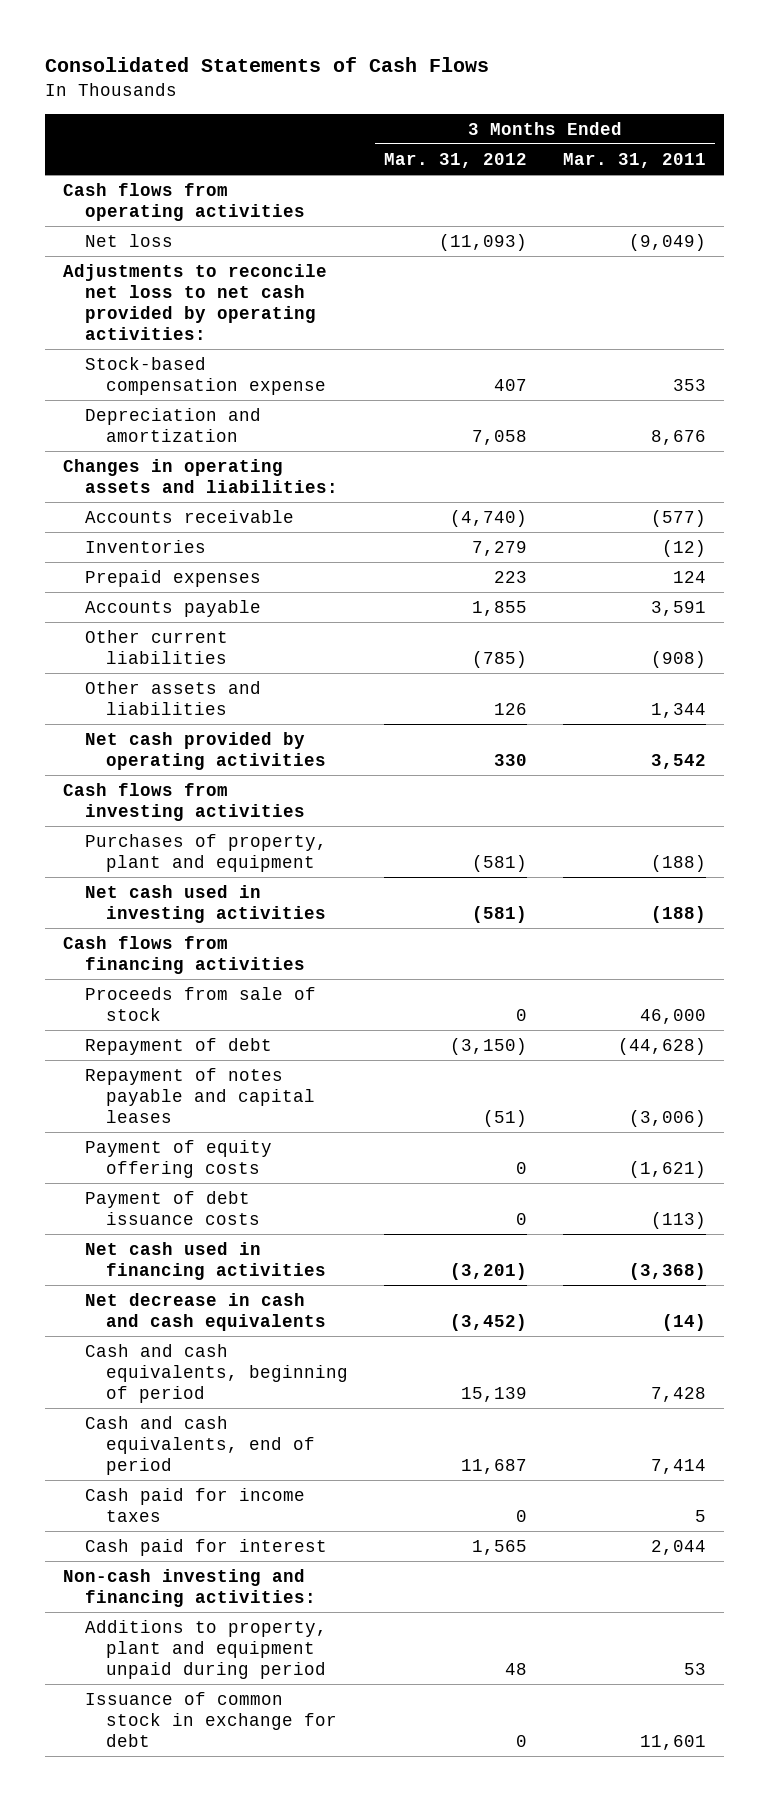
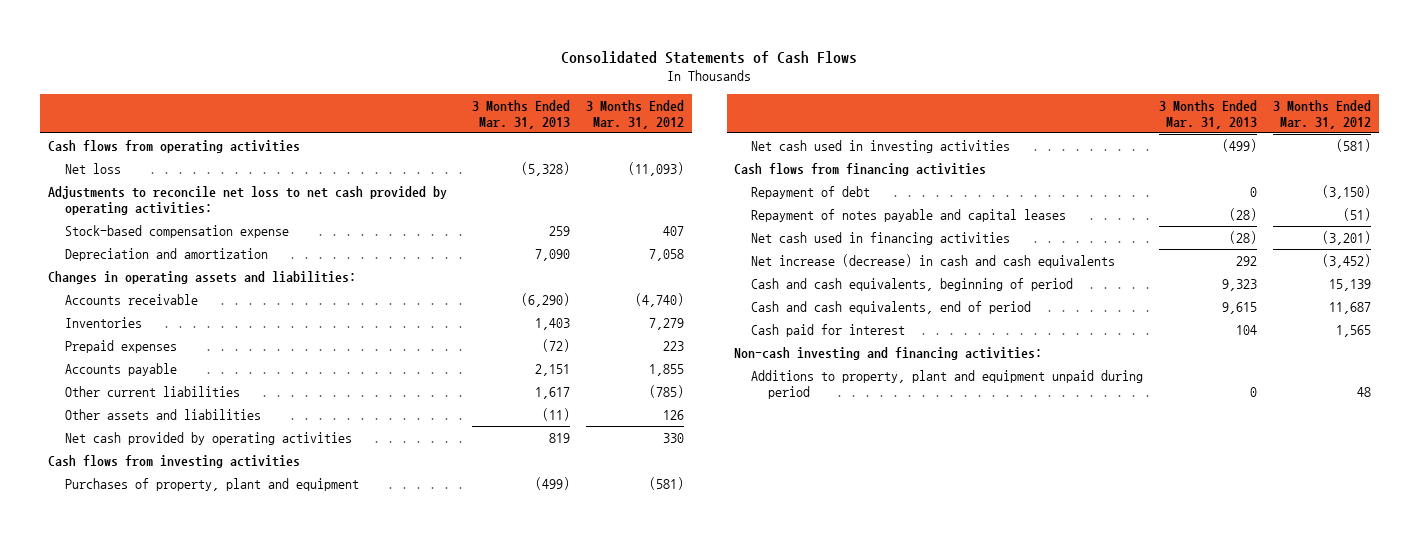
[563,152,707,168] Mar. 31, 2011 -> none
none -> [472,99,571,130] 3 Months Ended Mar. 31, 2013
[84,986,316,1021] Proceeds from sale of stock -> none
[84,1139,272,1178] Payment of equity offering costs -> none
[84,1190,260,1225] Payment of debt issuance costs -> none
[84,1292,326,1331] Net decrease in cash and cash equivalents -> [751,253,1116,268] Net increase (decrease) in cash and cash equivalents
[84,1487,305,1522] Cash paid for income taxes -> none
[84,1691,337,1747] Issuance of common stock in exchange for debt -> none

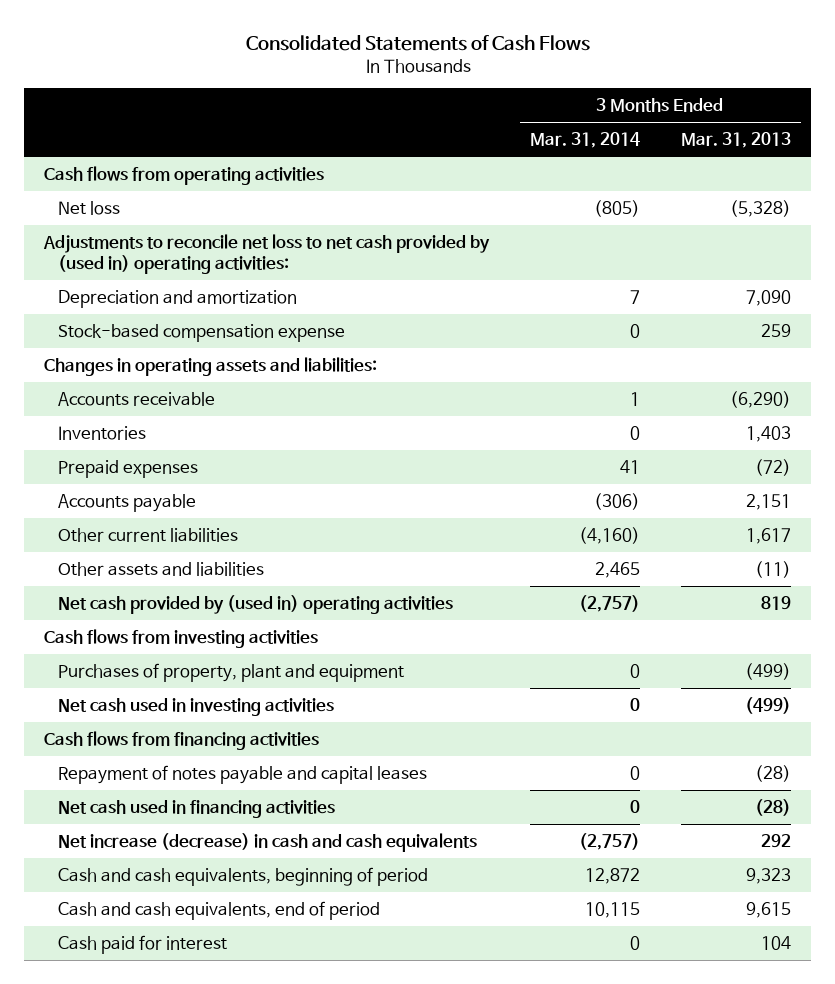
[586,99,685,130] 3 Months Ended Mar. 31, 2012 -> none
none -> [530,132,641,149] Mar. 31, 2014
[47,185,447,216] Adjustments to reconcile net loss to net cash provided by operating activities: -> [43,233,491,274] Adjustments to reconcile net loss to net cash provided by (used in) operating activities:
[64,224,289,238] Stock-based compensation expense -> [57,323,345,342] Stock-based compensation expense
[64,431,352,445] Net cash provided by operating activities -> [57,594,453,614] Net cash provided by (used in) operating activities
[751,185,871,199] Repayment of debt -> none
[734,346,1043,360] Non-cash investing and financing activities: -> none
[751,369,1144,400] Additions to property, plant and equipment unpaid during period -> none

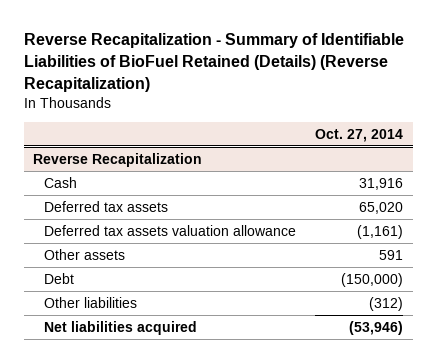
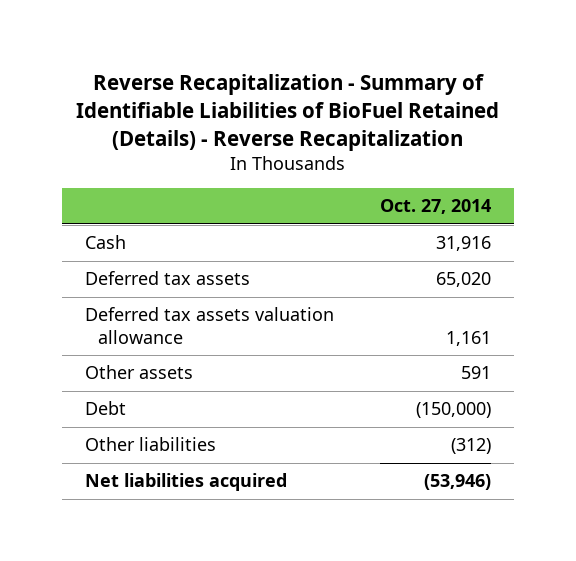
[23,33,404,92] Reverse Recapitalization - Summary of Identifiable Liabilities of BioFuel Retained (Details) (Reverse Recapitalization) -> [76,73,500,151] Reverse Recapitalization - Summary of Identifiable Liabilities of BioFuel Retained (Details) - Reverse Recapitalization
[33,152,203,167] Reverse Recapitalization -> none
[357,224,404,239] (1,161) -> [446,330,492,346] 1,161

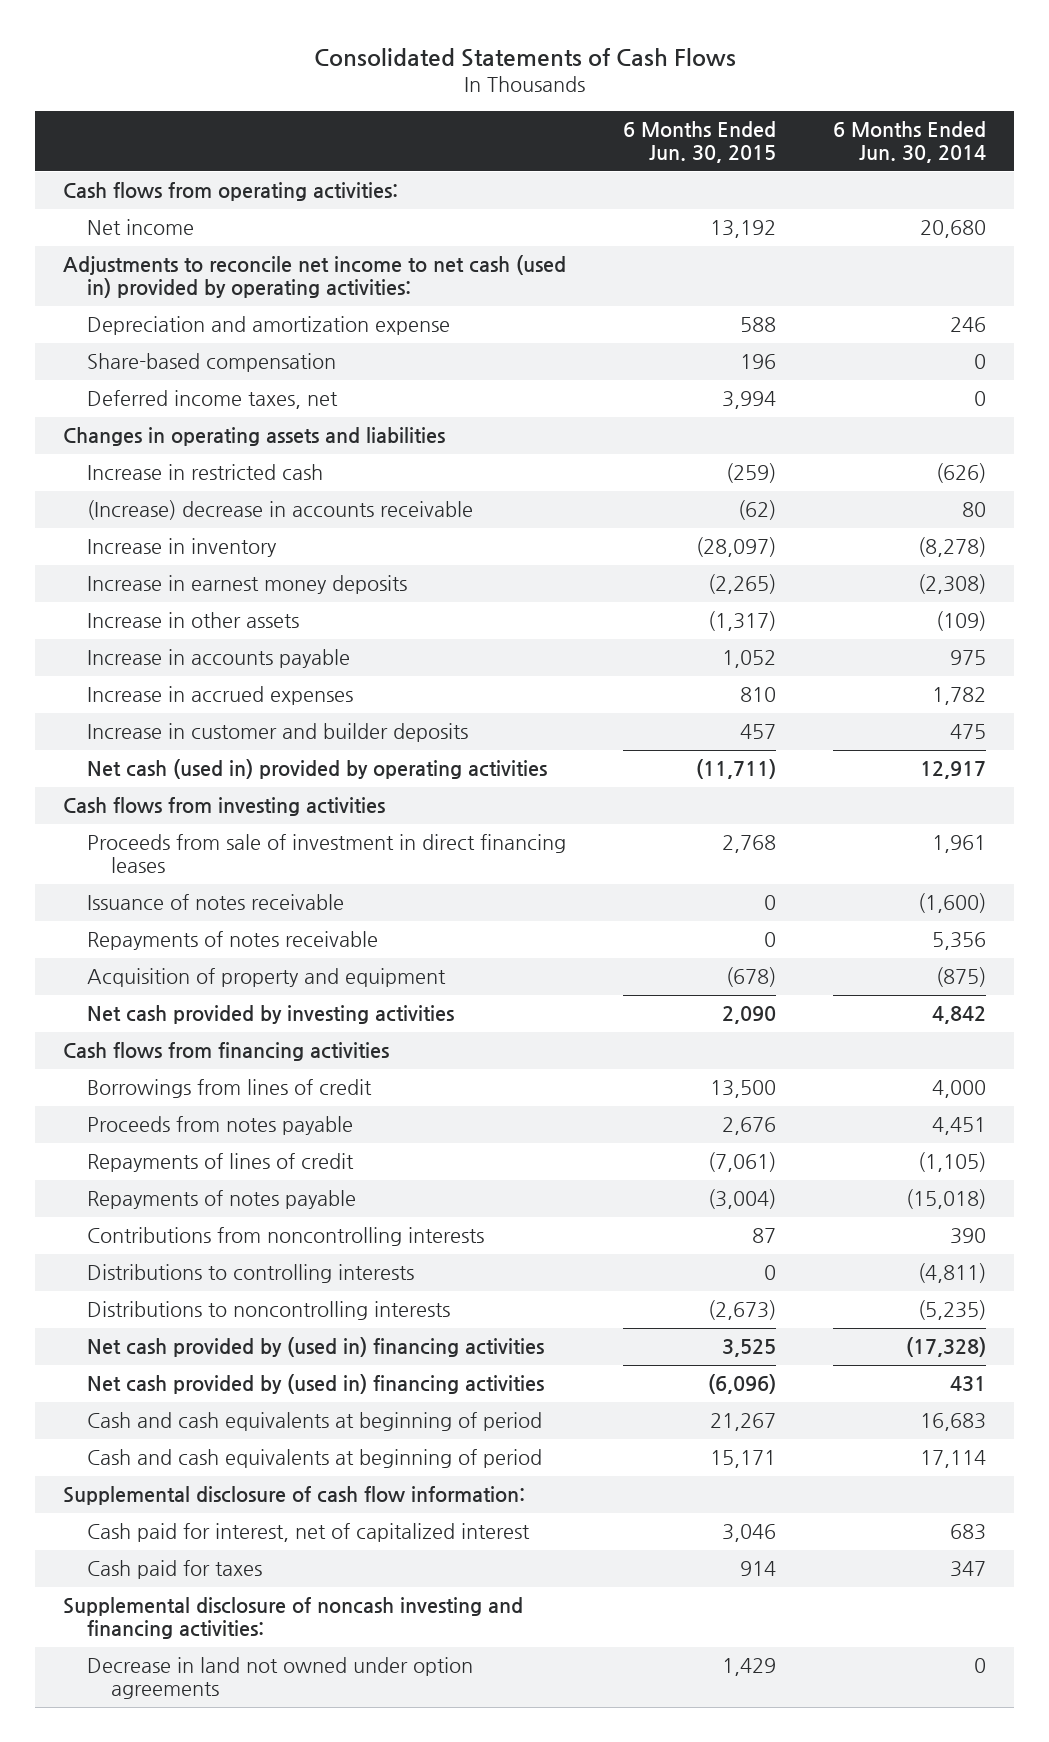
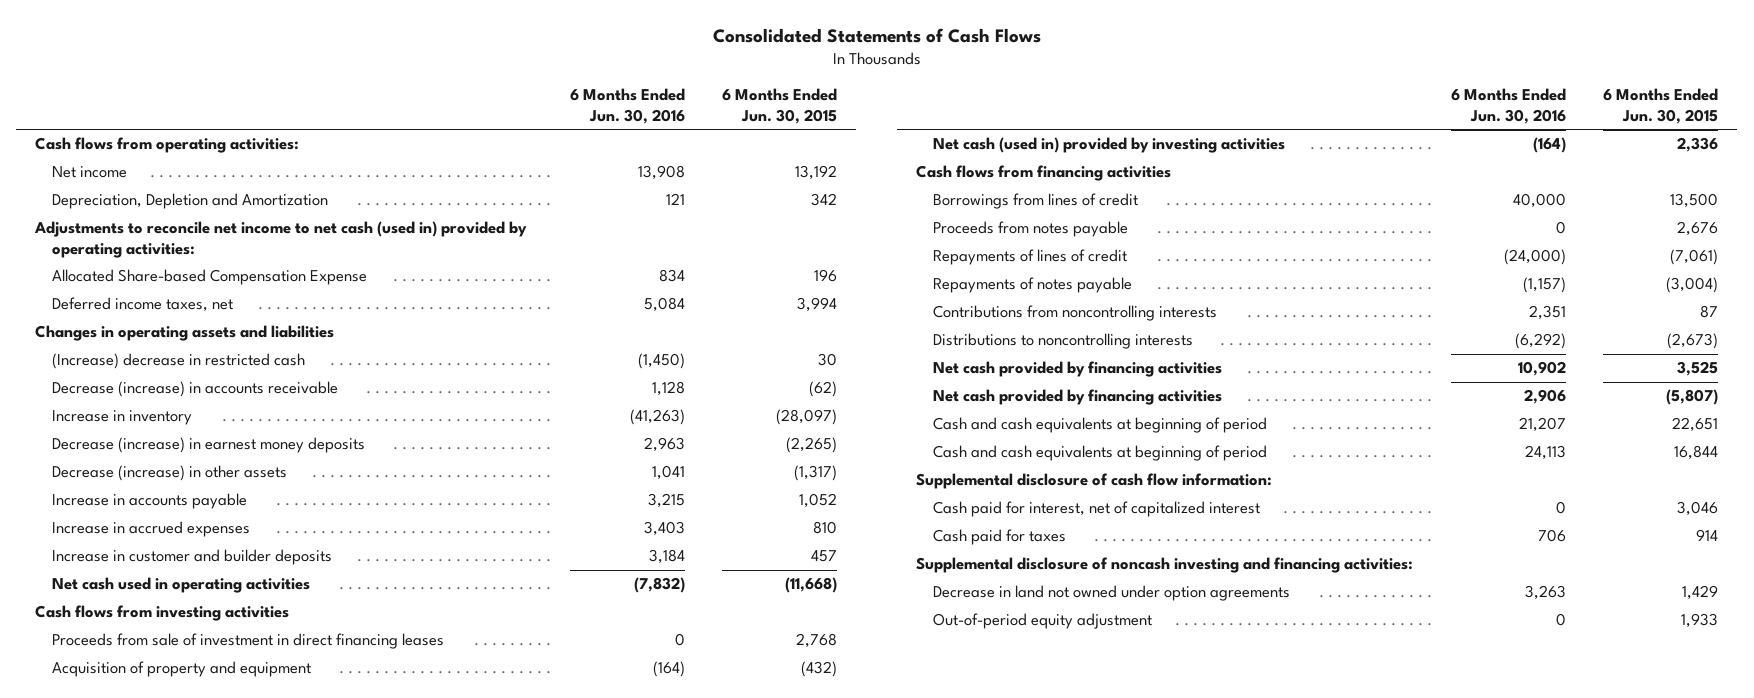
[832,120,986,164] 6 Months Ended Jun. 30, 2014 -> none
none -> [569,88,685,124] 6 Months Ended Jun. 30, 2016
none -> [51,193,328,210] Depreciation, Depletion and Amortization
[87,316,451,336] Depreciation and amortization expense -> none
[87,353,337,373] Share-based compensation -> [51,269,367,286] Allocated Share-based Compensation Expense
[87,464,324,481] Increase in restricted cash -> [51,353,305,370] (Increase) decrease in restricted cash
[726,463,777,484] (259) -> [818,353,838,367] 30
[87,500,474,521] (Increase) decrease in accounts receivable -> [51,381,338,398] Decrease (increase) in accounts receivable
[87,575,408,595] Increase in earnest money deposits -> [51,437,365,454] Decrease (increase) in earnest money deposits
[87,612,300,629] Increase in other assets -> [51,465,287,482] Decrease (increase) in other assets
[87,759,548,780] Net cash (used in) provided by operating activities -> [51,577,310,594] Net cash used in operating activities
[696,759,777,780] (11,711) -> [785,577,838,594] (11,668)
[87,894,345,911] Issuance of notes receivable -> none
[87,931,379,951] Repayments of notes receivable -> none
[726,967,777,988] (678) -> [801,661,838,678] (432)
[87,1005,455,1025] Net cash provided by investing activities -> [932,137,1285,154] Net cash (used in) provided by investing activities
[722,1006,777,1025] 2,090 -> [1677,137,1719,153] 2,336
[87,1264,415,1284] Distributions to controlling interests -> none
[87,1337,545,1358] Net cash provided by (used in) financing activities -> [932,361,1222,378] Net cash provided by financing activities
[87,1374,545,1395] Net cash provided by (used in) financing activities -> [932,389,1222,406] Net cash provided by financing activities
[708,1374,777,1395] (6,096) -> [1666,389,1719,406] (5,807)
[710,1413,777,1432] 21,267 -> [1672,417,1719,433] 22,651
[710,1450,777,1469] 15,171 -> [1674,445,1719,461] 16,844
none -> [932,613,1152,630] Out-of-period equity adjustment

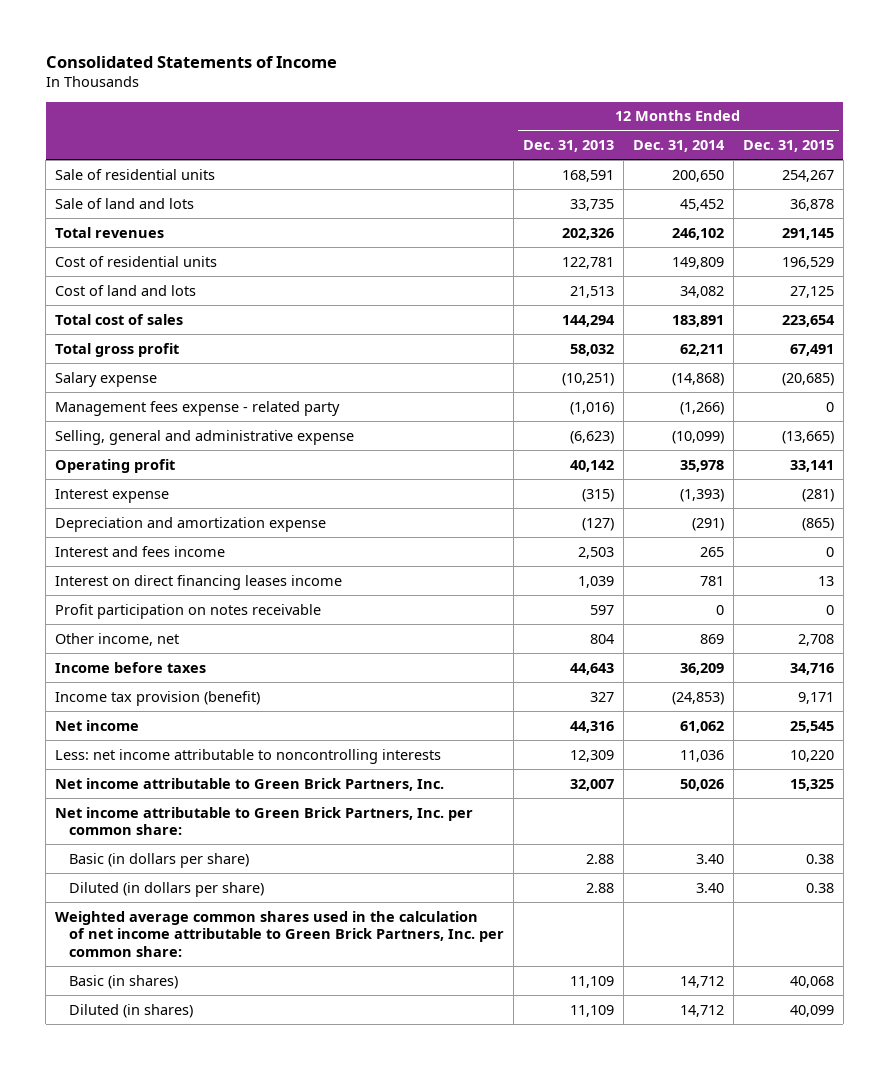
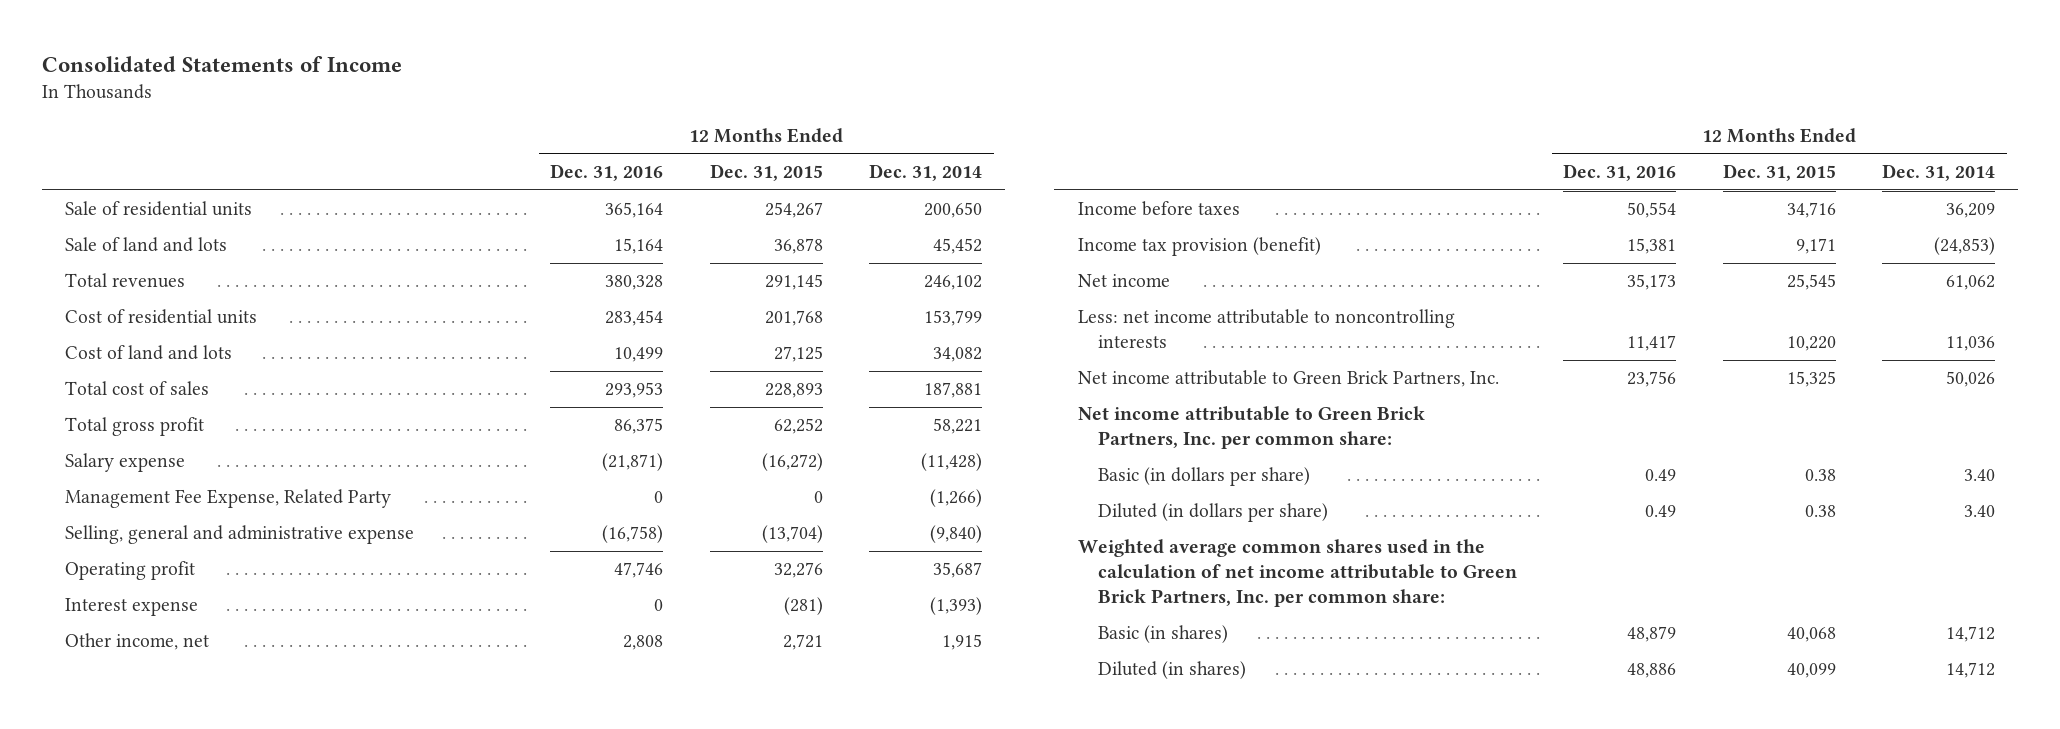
[522,140,614,153] Dec. 31, 2013 -> none
none -> [550,163,664,181] Dec. 31, 2016
[671,256,724,269] 149,809 -> [924,310,983,327] 153,799
[781,256,834,269] 196,529 -> [764,310,823,327] 201,768
[671,314,724,327] 183,891 -> [924,382,983,399] 187,881
[781,314,835,327] 223,654 -> [764,383,823,399] 228,893
[679,343,724,356] 62,211 -> [933,418,983,435] 58,221
[789,343,834,356] 67,491 -> [773,418,823,435] 62,252
[671,372,724,386] (14,868) -> [921,453,983,472] (11,428)
[781,372,834,386] (20,685) -> [761,453,823,472] (16,272)
[55,400,341,416] Management fees expense - related party -> [64,489,391,509] Management Fee Expense, Related Party
[671,430,724,444] (10,099) -> [930,525,983,544] (9,840)
[781,430,834,444] (13,665) -> [761,525,823,544] (13,704)
[679,459,724,472] 35,978 -> [933,562,983,579] 35,687
[789,459,834,472] 33,141 -> [773,562,823,579] 32,276
[55,516,327,532] Depreciation and amortization expense -> none
[55,545,226,557] Interest and fees income -> none
[55,574,343,590] Interest on direct financing leases income -> none
[55,603,322,619] Profit participation on notes receivable -> none
[699,633,724,644] 869 -> [942,634,983,651] 1,915
[797,633,834,646] 2,708 -> [782,634,823,651] 2,721

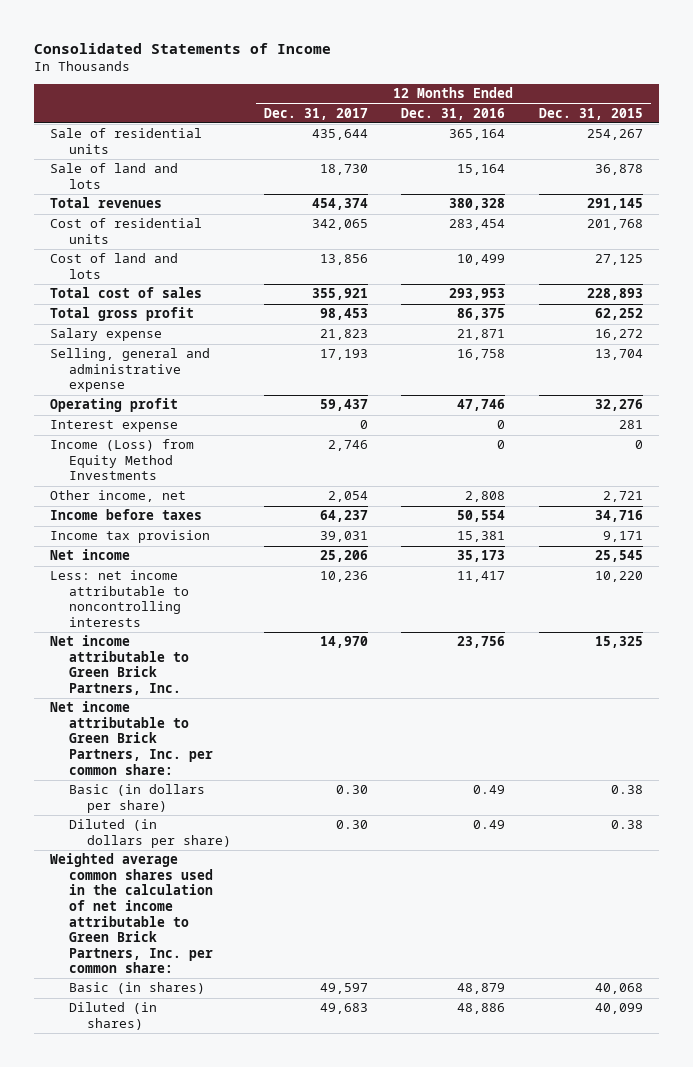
[869,163,983,181] Dec. 31, 2014 -> none
none -> [264,107,369,120] Dec. 31, 2017
[64,489,391,509] Management Fee Expense, Related Party -> none
[602,453,664,472] (21,871) -> [457,329,506,341] 21,871
[761,453,823,472] (16,272) -> [594,329,643,341] 16,272
[602,525,664,544] (16,758) -> [457,349,506,361] 16,758
[761,525,823,544] (13,704) -> [594,349,643,361] 13,704
[783,597,823,616] (281) -> [618,420,643,430] 281
none -> [50,439,195,481] Income (Loss) from Equity Method Investments
[1077,237,1321,257] Income tax provision (benefit) -> [50,530,211,544] Income tax provision

